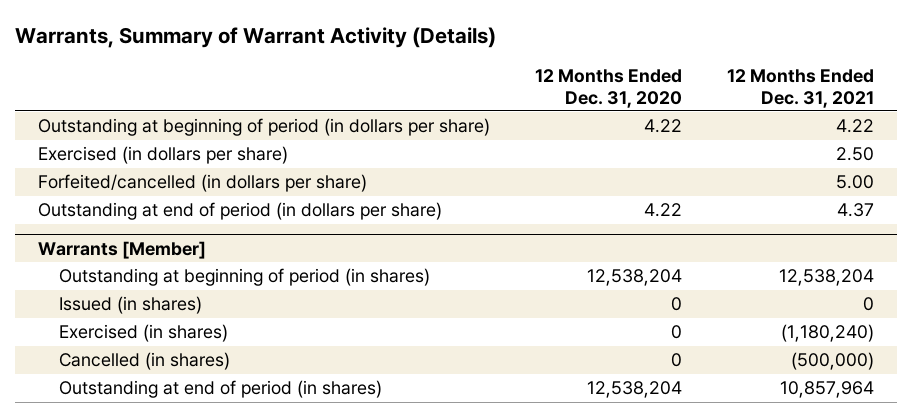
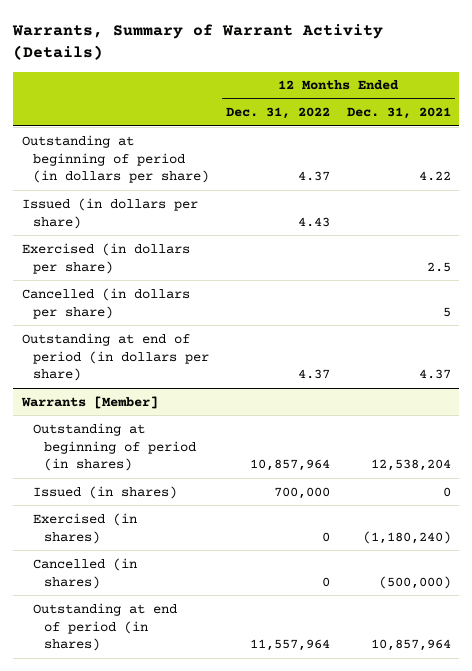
[534,68,682,108] 12 Months Ended Dec. 31, 2020 -> none
none -> [225,107,330,120] Dec. 31, 2022
none -> [21,197,198,229] Issued (in dollars per share)
[836,147,875,162] 2.50 -> [426,261,451,272] 2.5
[37,174,367,193] Forfeited/cancelled (in dollars per share) -> [21,287,190,319] Cancelled (in dollars per share)
[836,175,875,190] 5.00 -> [442,306,451,317] 5

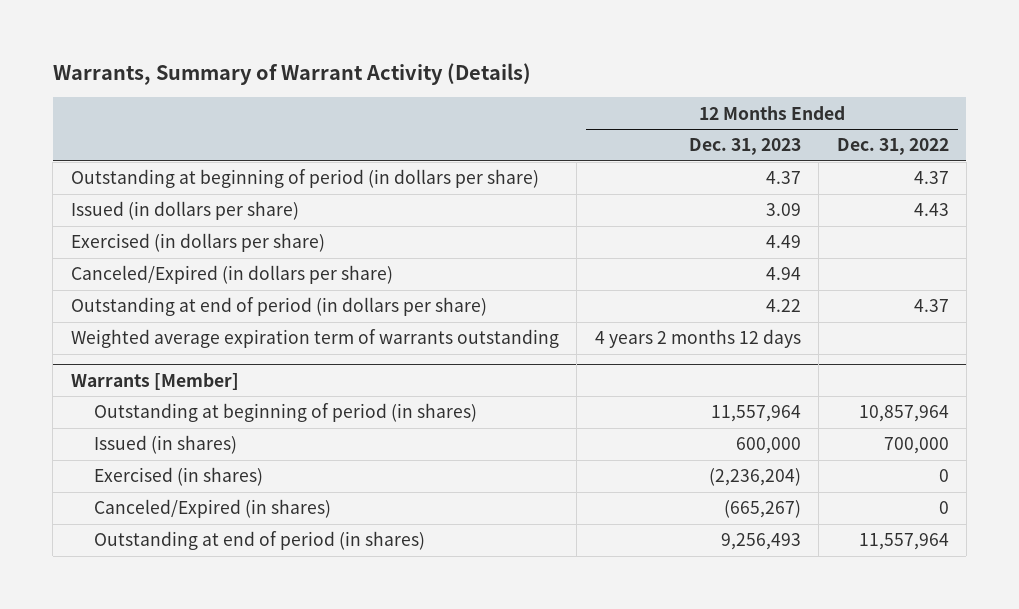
[346,107,451,120] Dec. 31, 2021 -> none
none -> [688,138,801,156] Dec. 31, 2023
[21,287,190,319] Cancelled (in dollars per share) -> [70,265,393,285] Canceled/Expired (in dollars per share)
none -> [70,329,559,349] Weighted average expiration term of warrants outstanding
[33,557,138,589] Cancelled (in shares) -> [93,499,331,519] Canceled/Expired (in shares)

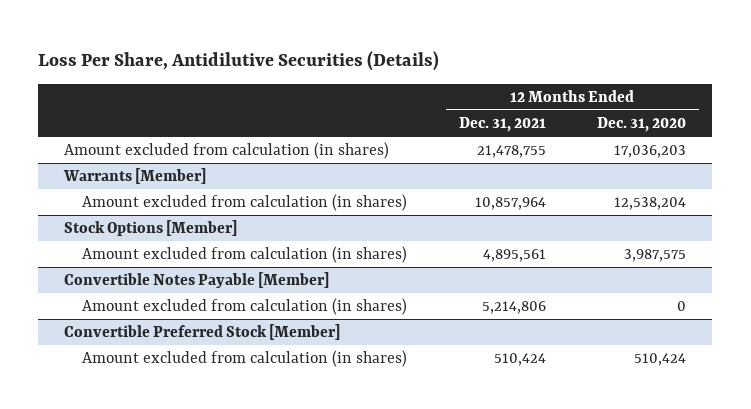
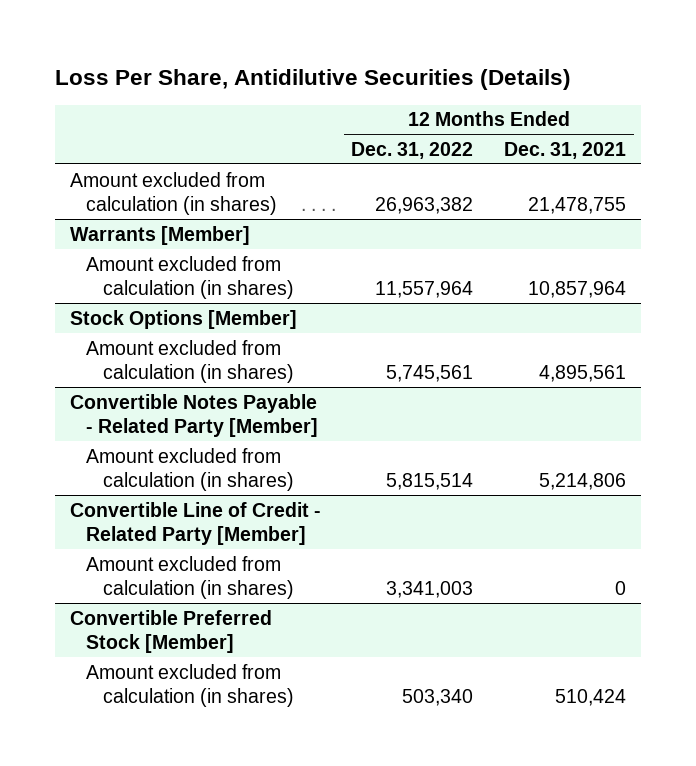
[597,117,687,133] Dec. 31, 2020 -> none
none -> [351,141,474,159] Dec. 31, 2022
[64,272,330,289] Convertible Notes Payable [Member] -> [69,393,319,438] Convertible Notes Payable - Related Party [Member]
none -> [69,501,321,546] Convertible Line of Credit - Related Party [Member]
none -> [86,555,294,600] Amount excluded from calculation (in shares)

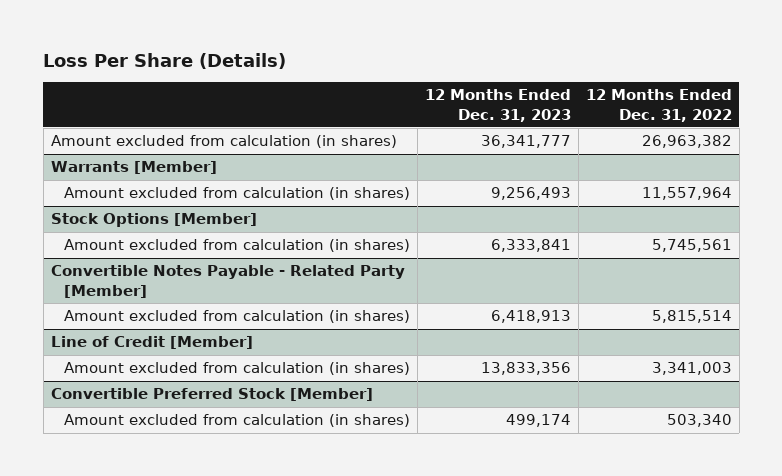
[54,69,571,91] Loss Per Share, Antidilutive Securities (Details) -> [43,52,287,69] Loss Per Share (Details)
[504,141,627,159] Dec. 31, 2021 -> none
none -> [424,88,571,122] 12 Months Ended Dec. 31, 2023
[69,501,321,546] Convertible Line of Credit - Related Party [Member] -> [50,336,253,350] Line of Credit [Member]

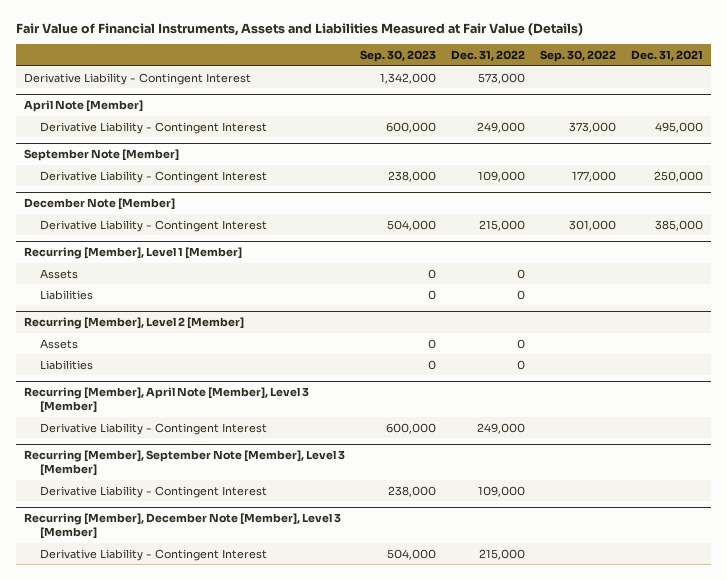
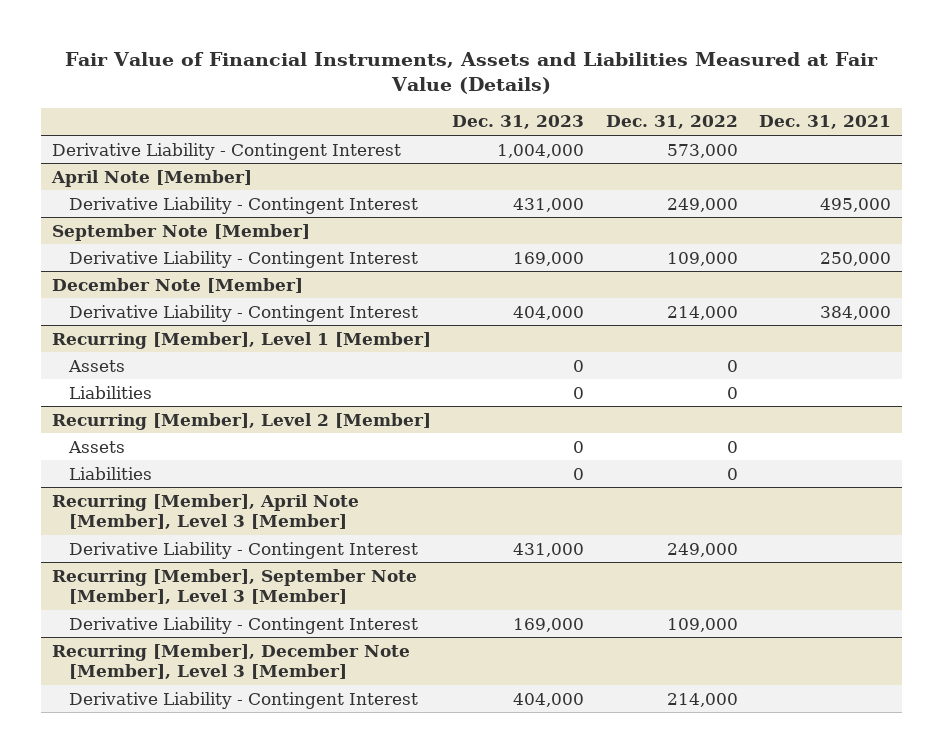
[359,49,436,62] Sep. 30, 2023 -> none
[540,49,617,62] Sep. 30, 2022 -> none
none -> [452,115,585,130] Dec. 31, 2023
[478,219,525,231] 215,000 -> [666,305,738,320] 214,000
[655,219,704,231] 385,000 -> [820,305,892,320] 384,000
[478,548,525,560] 215,000 -> [666,692,738,707] 214,000

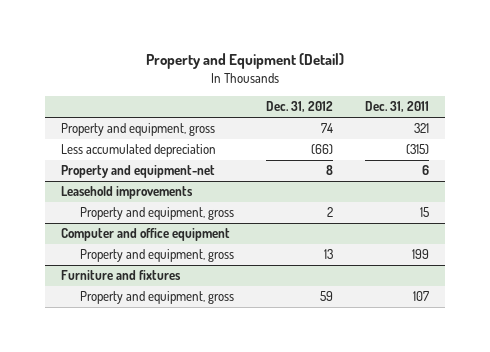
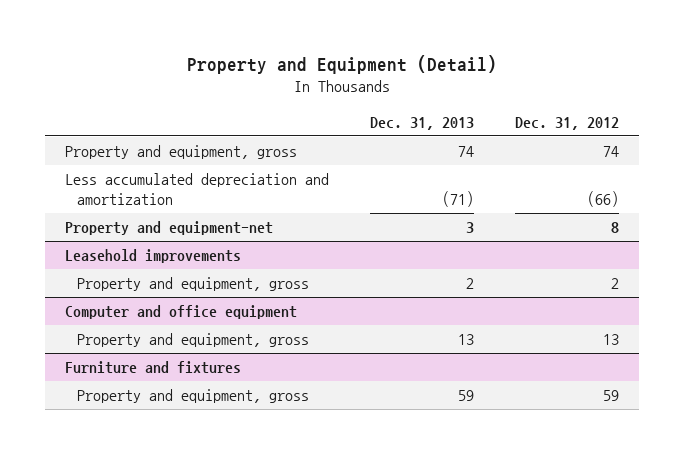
[365,101,430,113] Dec. 31, 2011 -> none
none -> [369,116,474,130] Dec. 31, 2013
[60,144,216,158] Less accumulated depreciation -> [65,173,330,205] Less accumulated depreciation and amortization

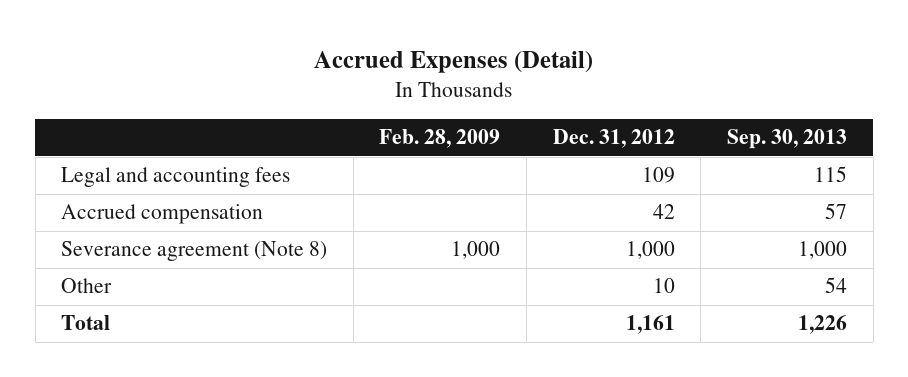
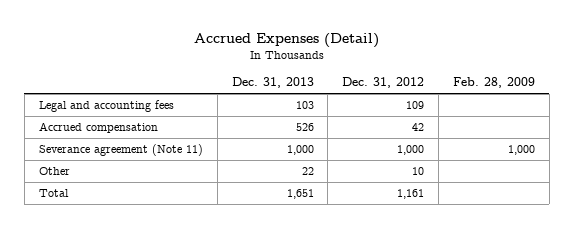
[726,129,847,150] Sep. 30, 2013 -> none
none -> [231,77,314,89] Dec. 31, 2013
[61,241,328,262] Severance agreement (Note 8) -> [38,144,203,157] Severance agreement (Note 11)

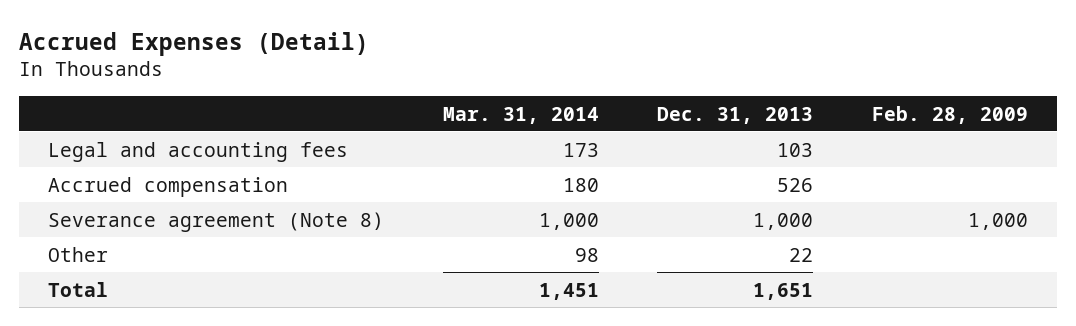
[342,77,425,89] Dec. 31, 2012 -> none
none -> [442,106,599,124] Mar. 31, 2014
[38,144,203,157] Severance agreement (Note 11) -> [48,211,385,232] Severance agreement (Note 8)

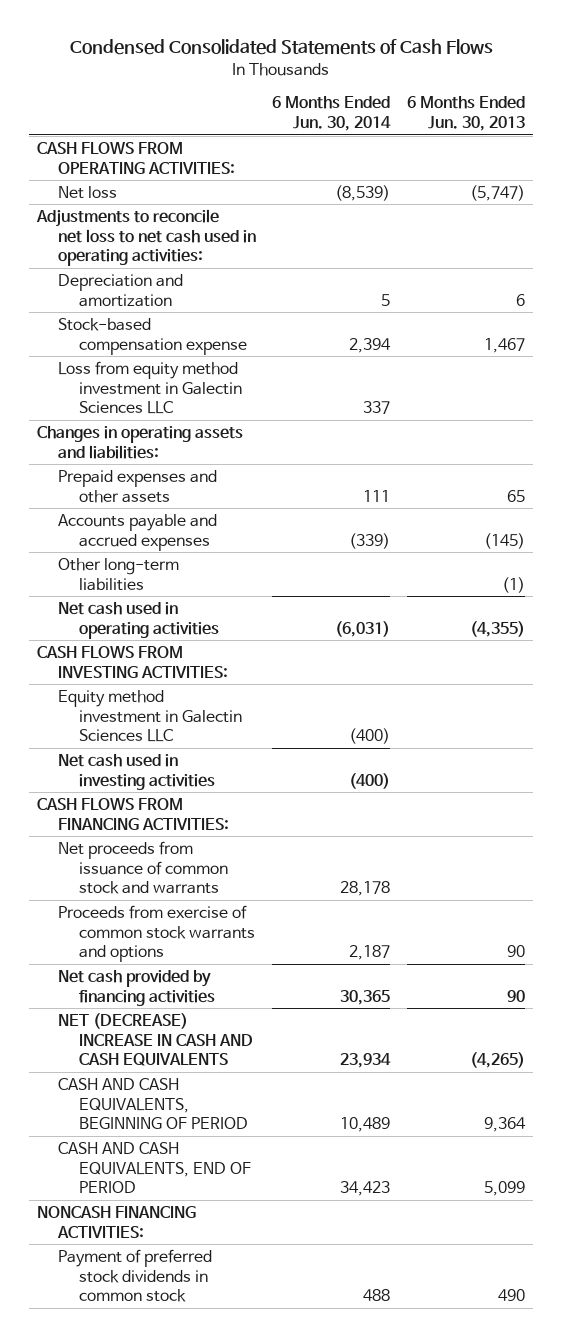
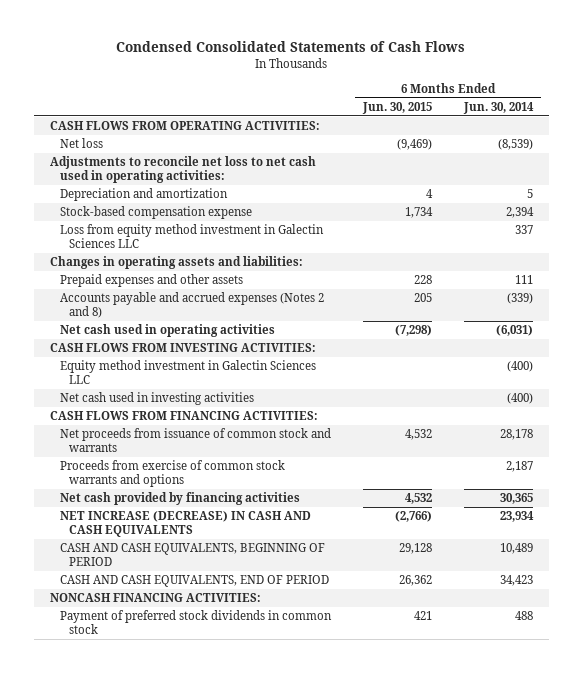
[406,96,525,132] 6 Months Ended Jun. 30, 2013 -> none
none -> [361,101,432,114] Jun. 30, 2015
[58,557,180,591] Other long-term liabilities -> none
[58,513,218,551] Accounts payable and accrued expenses -> [59,292,324,319] Accounts payable and accrued expenses (Notes 2 and 8)
[58,1012,253,1067] NET (DECREASE) INCREASE IN CASH AND CASH EQUIVALENTS -> [59,511,311,538] NET INCREASE (DECREASE) IN CASH AND CASH EQUIVALENTS

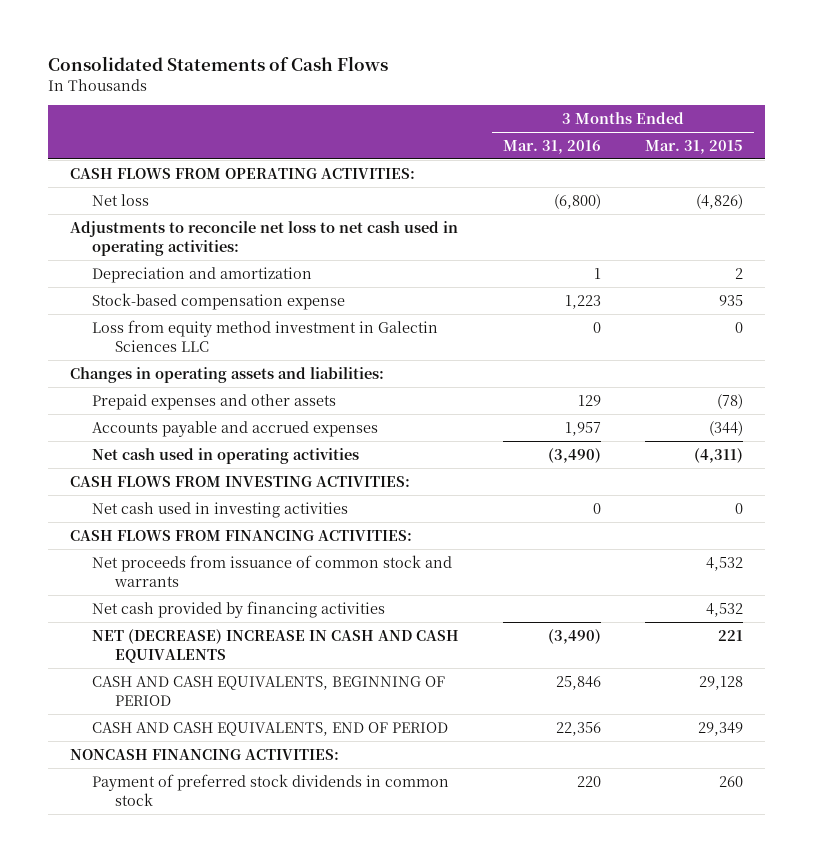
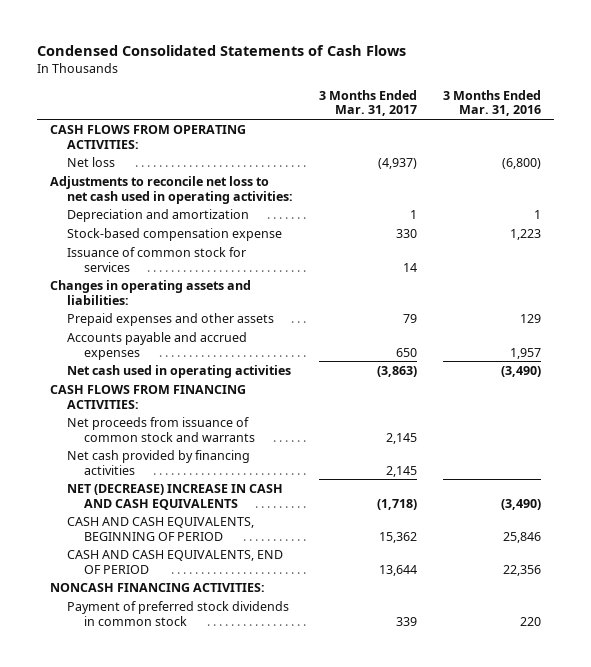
[48,56,389,72] Consolidated Statements of Cash Flows -> [36,45,406,57] Condensed Consolidated Statements of Cash Flows
[645,139,744,154] Mar. 31, 2015 -> none
none -> [319,89,418,117] 3 Months Ended Mar. 31, 2017
[92,319,439,352] Loss from equity method investment in Galectin Sciences LLC -> none
none -> [67,246,247,272] Issuance of common stock for services
[70,475,411,487] CASH FLOWS FROM INVESTING ACTIVITIES: -> none
[92,501,349,518] Net cash used in investing activities -> none

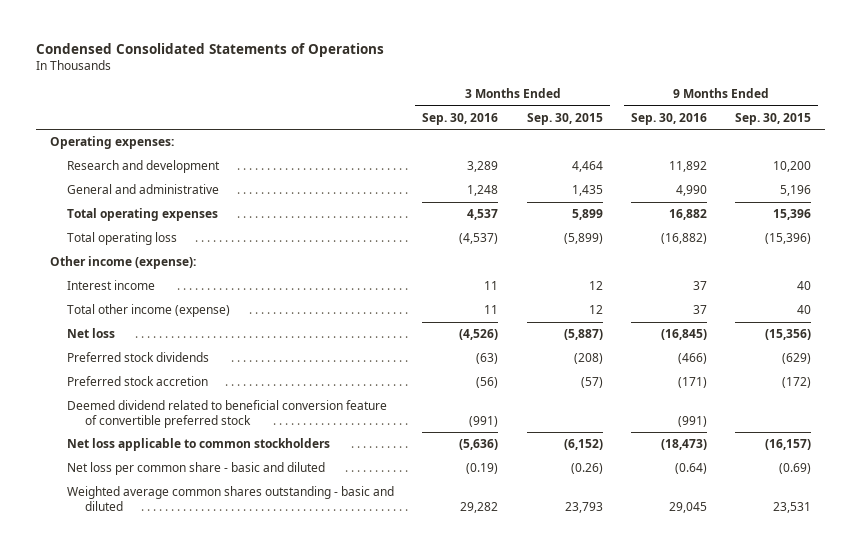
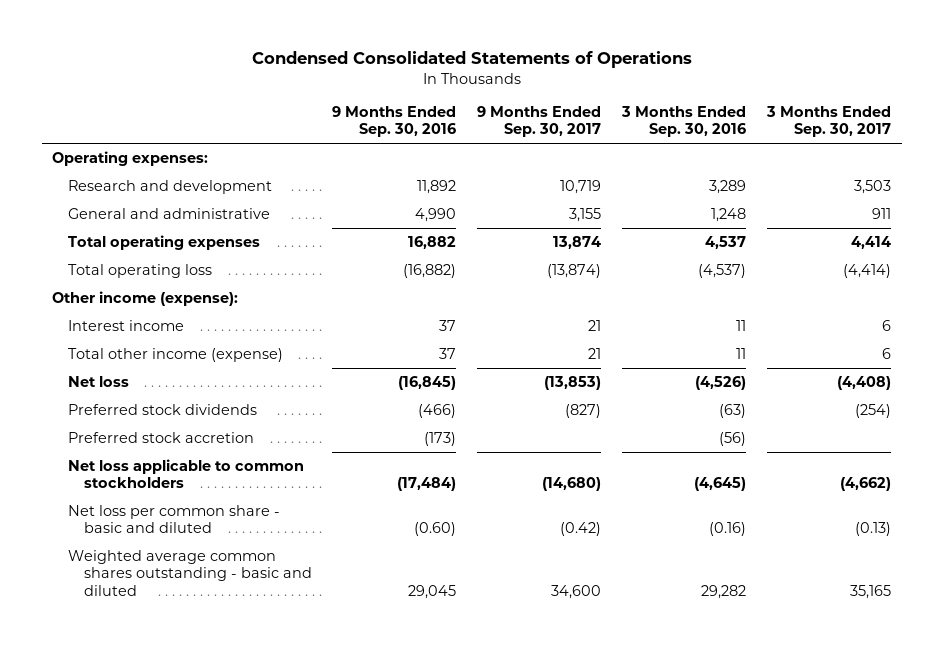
[526,112,603,125] Sep. 30, 2015 -> none
[734,112,811,125] Sep. 30, 2015 -> none
none -> [477,105,602,138] 9 Months Ended Sep. 30, 2017
none -> [766,105,892,138] 3 Months Ended Sep. 30, 2017
[67,400,388,428] Deemed dividend related to beneficial conversion feature of convertible preferred stock -> none
[677,377,707,389] (171) -> [424,431,457,446] (173)
[459,439,499,451] (5,636) -> [694,477,747,492] (4,645)
[660,439,707,451] (18,473) -> [397,477,457,492] (17,484)
[466,463,499,475] (0.19) -> [709,522,747,537] (0.16)
[674,463,707,475] (0.64) -> [414,522,457,537] (0.60)

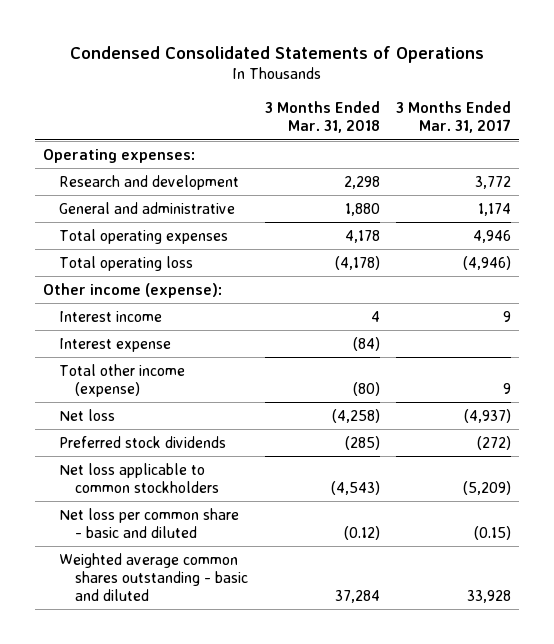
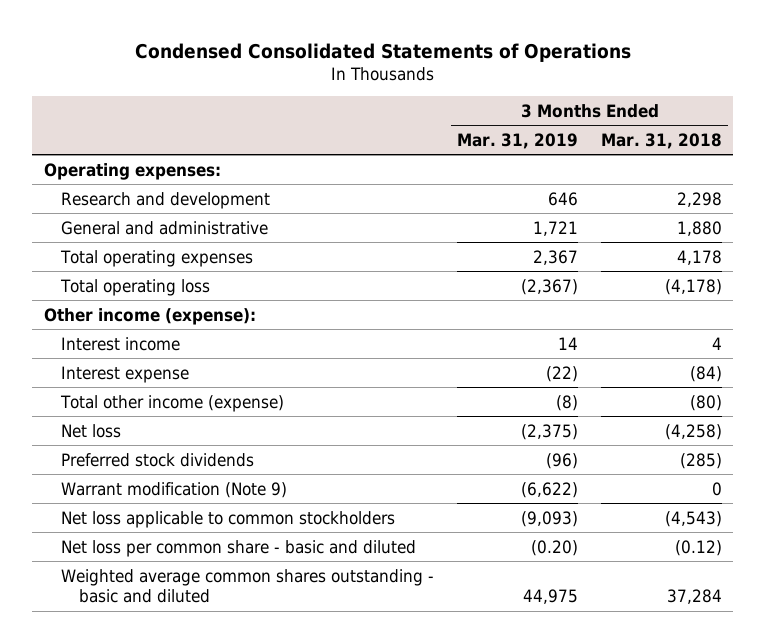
[395,101,511,134] 3 Months Ended Mar. 31, 2017 -> none
none -> [457,132,579,149] Mar. 31, 2019
none -> [61,481,288,498] Warrant modification (Note 9)

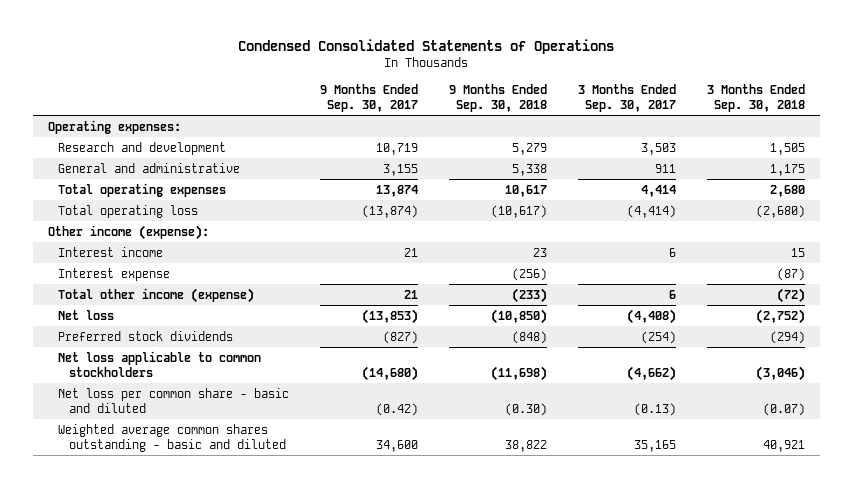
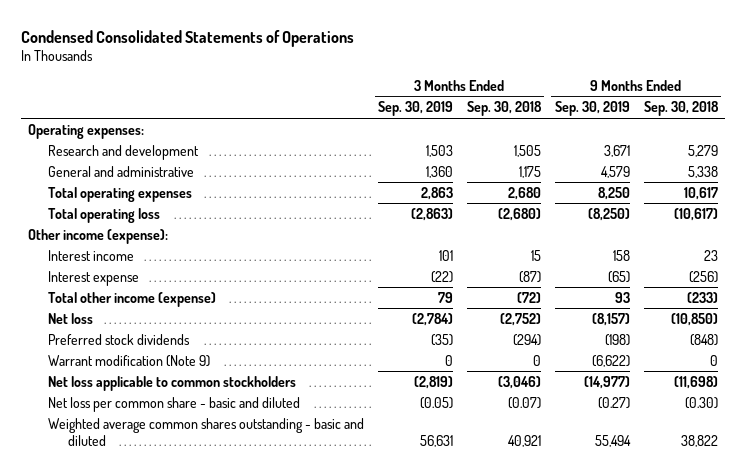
[320,83,419,112] 9 Months Ended Sep. 30, 2017 -> none
[577,83,676,112] 3 Months Ended Sep. 30, 2017 -> none
none -> [378,101,454,117] Sep. 30, 2019
none -> [554,101,630,117] Sep. 30, 2019
none -> [48,354,211,367] Warrant modification (Note 9)

